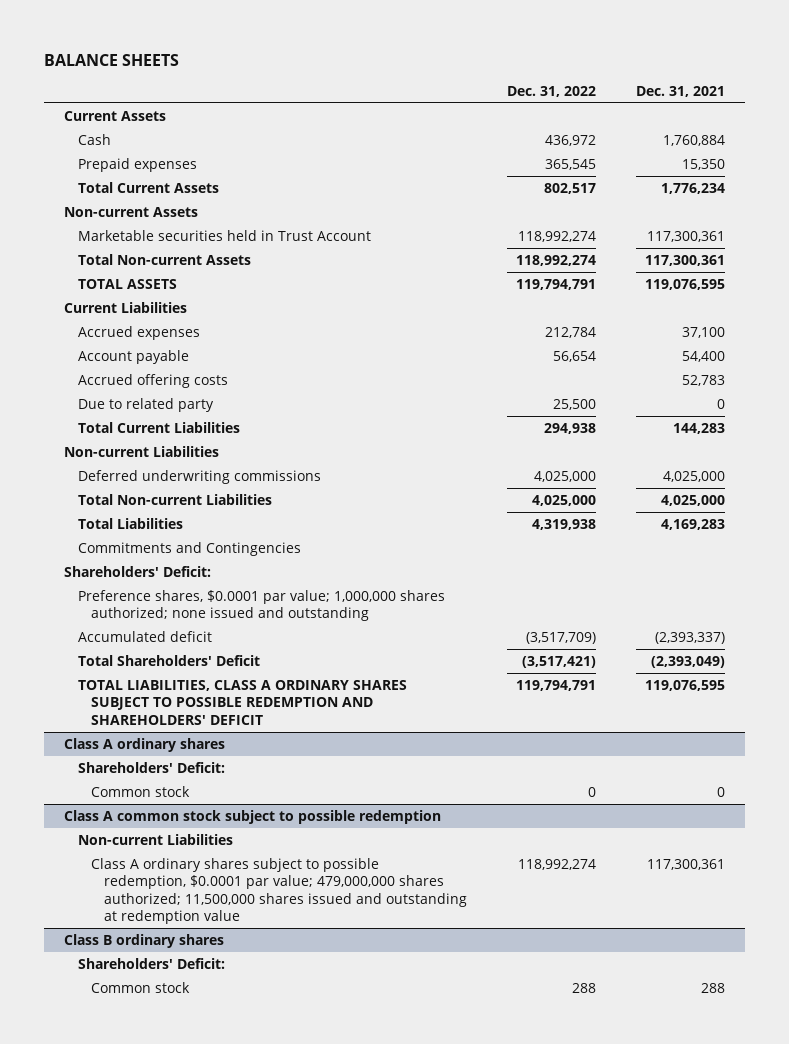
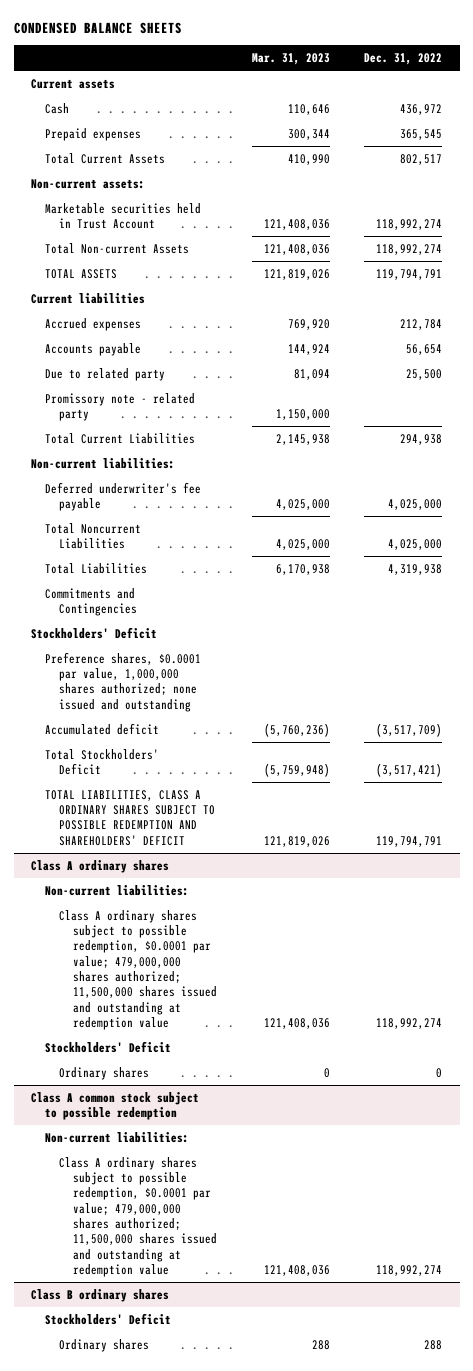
[44,53,180,66] BALANCE SHEETS -> [13,21,182,34] CONDENSED BALANCE SHEETS
[635,85,725,97] Dec. 31, 2021 -> none
none -> [251,53,330,66] Mar. 31, 2023
[64,110,167,121] Current Assets -> [30,78,115,89] Current assets
[64,206,199,217] Non-current Assets -> [30,178,145,189] Non-current assets:
[64,301,188,313] Current Liabilities -> [30,292,145,304] Current liabilities
[77,373,228,388] Accrued offering costs -> none
[77,349,189,364] Account payable -> [44,342,141,356] Accounts payable
none -> [44,392,195,422] Promissory note - related party
[64,445,220,457] Non-current Liabilities -> [30,457,175,469] Non-current liabilities:
[77,469,321,484] Deferred underwriting commissions -> [44,481,201,512] Deferred underwriter's fee payable
[77,493,272,505] Total Non-current Liabilities -> [44,522,141,550] Total Noncurrent Liabilities
[64,565,212,577] Shareholders' Deficit: -> [30,626,157,639] Stockholders' Deficit
[77,589,445,622] Preference shares, $0.0001 par value; 1,000,000 shares authorized; none issued and outstanding -> [44,651,201,712] Preference shares, $0.0001 par value, 1,000,000 shares authorized; none issued and outstanding
[77,654,260,666] Total Shareholders' Deficit -> [44,748,159,776] Total Stockholders' Deficit
none -> [44,884,189,896] Non-current liabilities:
none -> [58,909,217,1030] Class A ordinary shares subject to possible redemption, $0.0001 par value; 479,000,000 shares authorized; 11,500,000 shares issued and outstanding at redemption value
[77,761,225,773] Shareholders' Deficit: -> [44,1040,171,1053] Stockholders' Deficit
[90,785,190,797] Common stock -> [58,1066,149,1080] Ordinary shares
[77,833,233,845] Non-current Liabilities -> [44,1131,189,1143] Non-current liabilities:
[77,957,225,969] Shareholders' Deficit: -> [44,1312,171,1325] Stockholders' Deficit
[90,981,190,993] Common stock -> [58,1338,149,1352] Ordinary shares

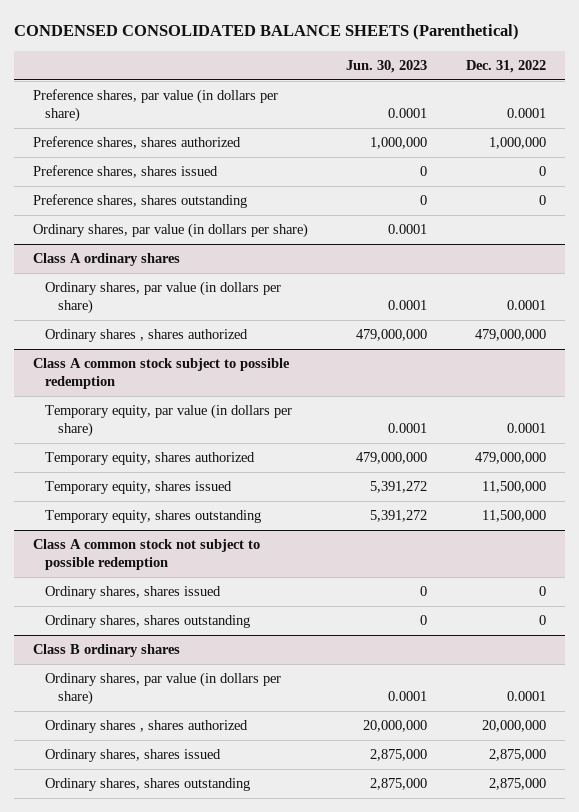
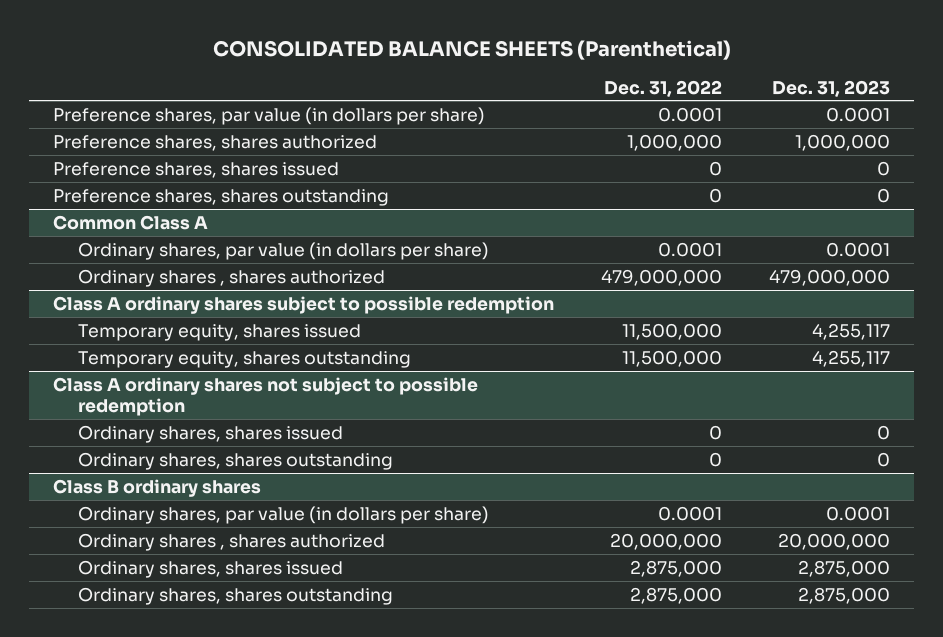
[13,24,519,41] CONDENSED CONSOLIDATED BALANCE SHEETS (Parenthetical) -> [212,40,731,61] CONSOLIDATED BALANCE SHEETS (Parenthetical)
[346,59,428,73] Jun. 30, 2023 -> none
none -> [772,79,891,97] Dec. 31, 2023
[33,223,309,239] Ordinary shares, par value (in dollars per share) -> none
[33,253,181,267] Class A ordinary shares -> [52,214,208,230] Common Class A
[45,404,293,438] Temporary equity, par value (in dollars per share) -> none
[45,452,256,466] Temporary equity, shares authorized -> none
[33,358,291,390] Class A common stock subject to possible redemption -> [52,295,554,314] Class A ordinary shares subject to possible redemption
[33,539,261,571] Class A common stock not subject to possible redemption -> [52,376,478,417] Class A ordinary shares not subject to possible redemption

